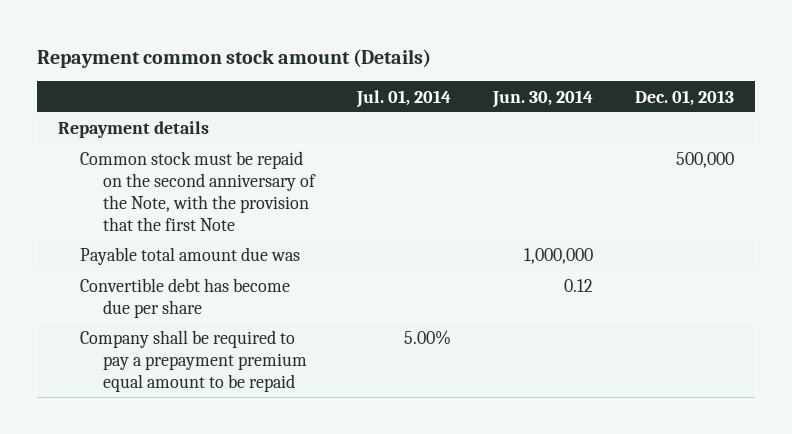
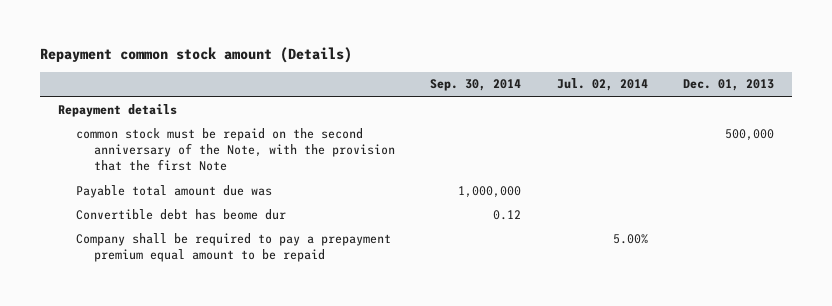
[355,89,451,108] Jul. 01, 2014 -> none
[491,89,593,108] Jun. 30, 2014 -> none
none -> [430,79,522,92] Sep. 30, 2014
none -> [556,78,648,92] Jul. 02, 2014
[80,151,316,231] Common stock must be repaid on the second anniversary of the Note, with the provision that the first Note -> [75,127,395,171] common stock must be repaid on the second anniversary of the Note, with the provision that the first Note
[80,278,291,319] Convertible debt has become due per share -> none
none -> [75,208,286,220] Convertible debt has beome dur

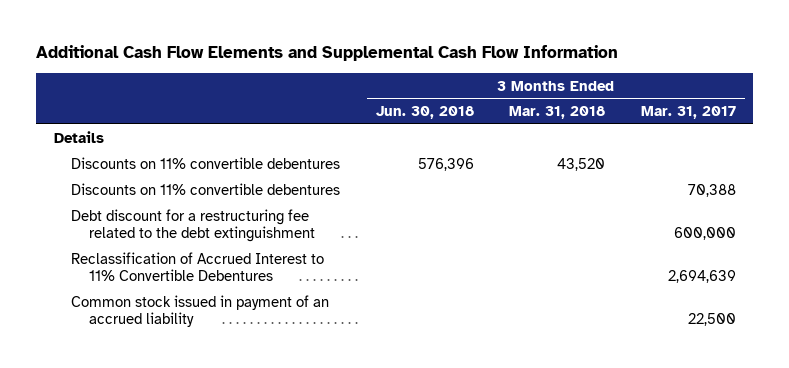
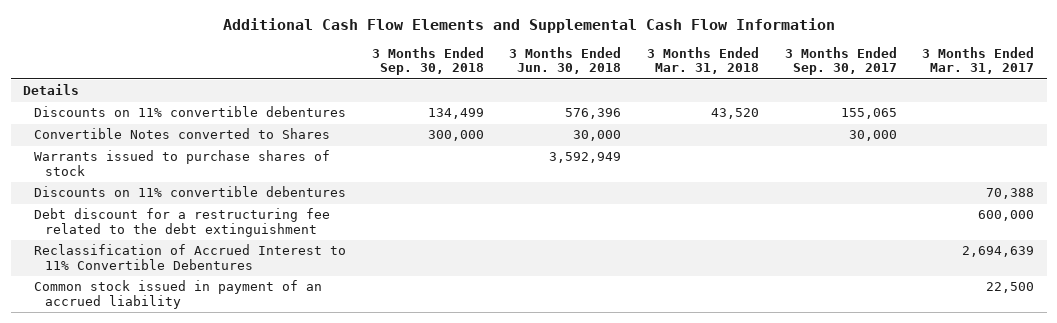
none -> [371,46,484,76] 3 Months Ended Sep. 30, 2018
none -> [784,46,897,76] 3 Months Ended Sep. 30, 2017
none -> [34,128,331,140] Convertible Notes converted to Shares
none -> [34,150,331,176] Warrants issued to purchase shares of stock

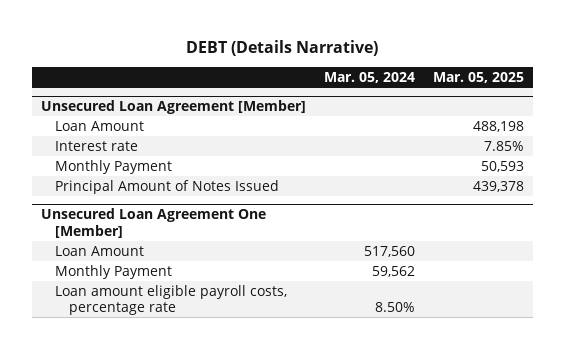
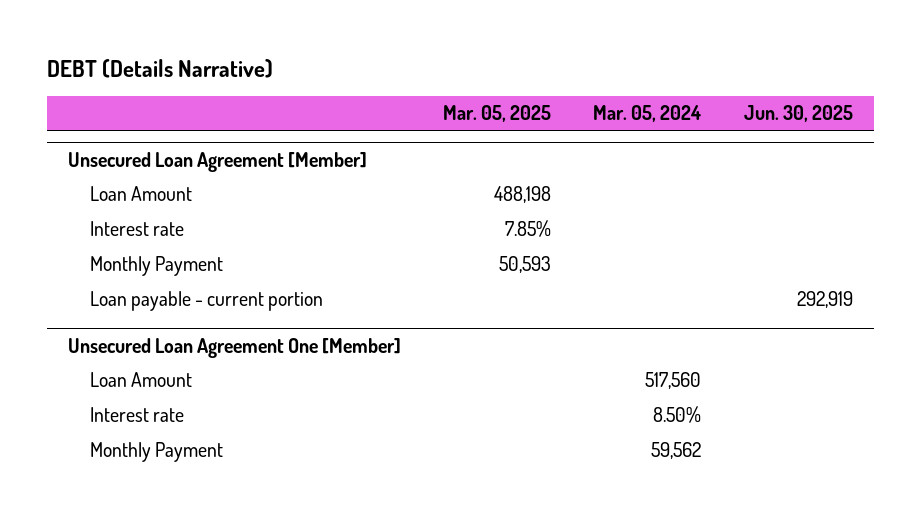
none -> [743,105,853,123] Jun. 30, 2025
[54,179,279,194] Principal Amount of Notes Issued -> none
none -> [89,291,323,312] Loan payable - current portion
none -> [89,407,184,423] Interest rate
[54,284,287,316] Loan amount eligible payroll costs, percentage rate -> none

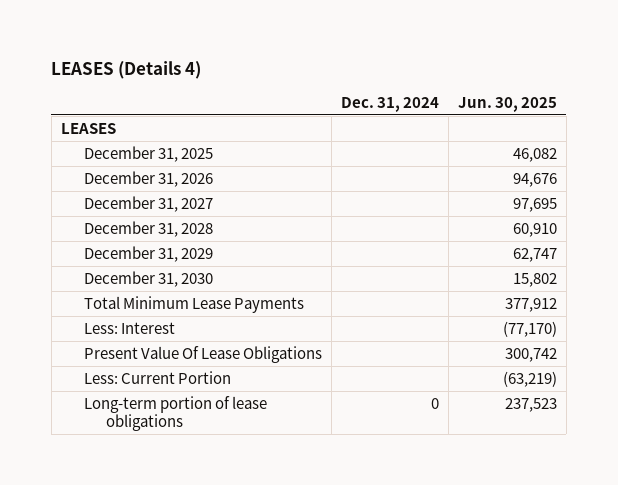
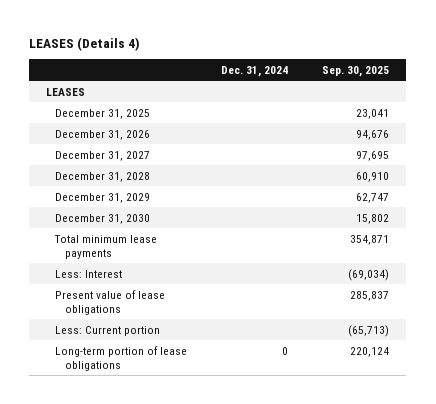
[457,96,557,112] Jun. 30, 2025 -> none
none -> [322,66,390,78] Sep. 30, 2025
[83,296,304,314] Total Minimum Lease Payments -> [54,234,158,259] Total minimum lease payments
[83,346,322,364] Present Value Of Lease Obligations -> [55,289,166,315] Present value of lease obligations
[83,371,231,385] Less: Current Portion -> [55,325,161,336] Less: Current portion

